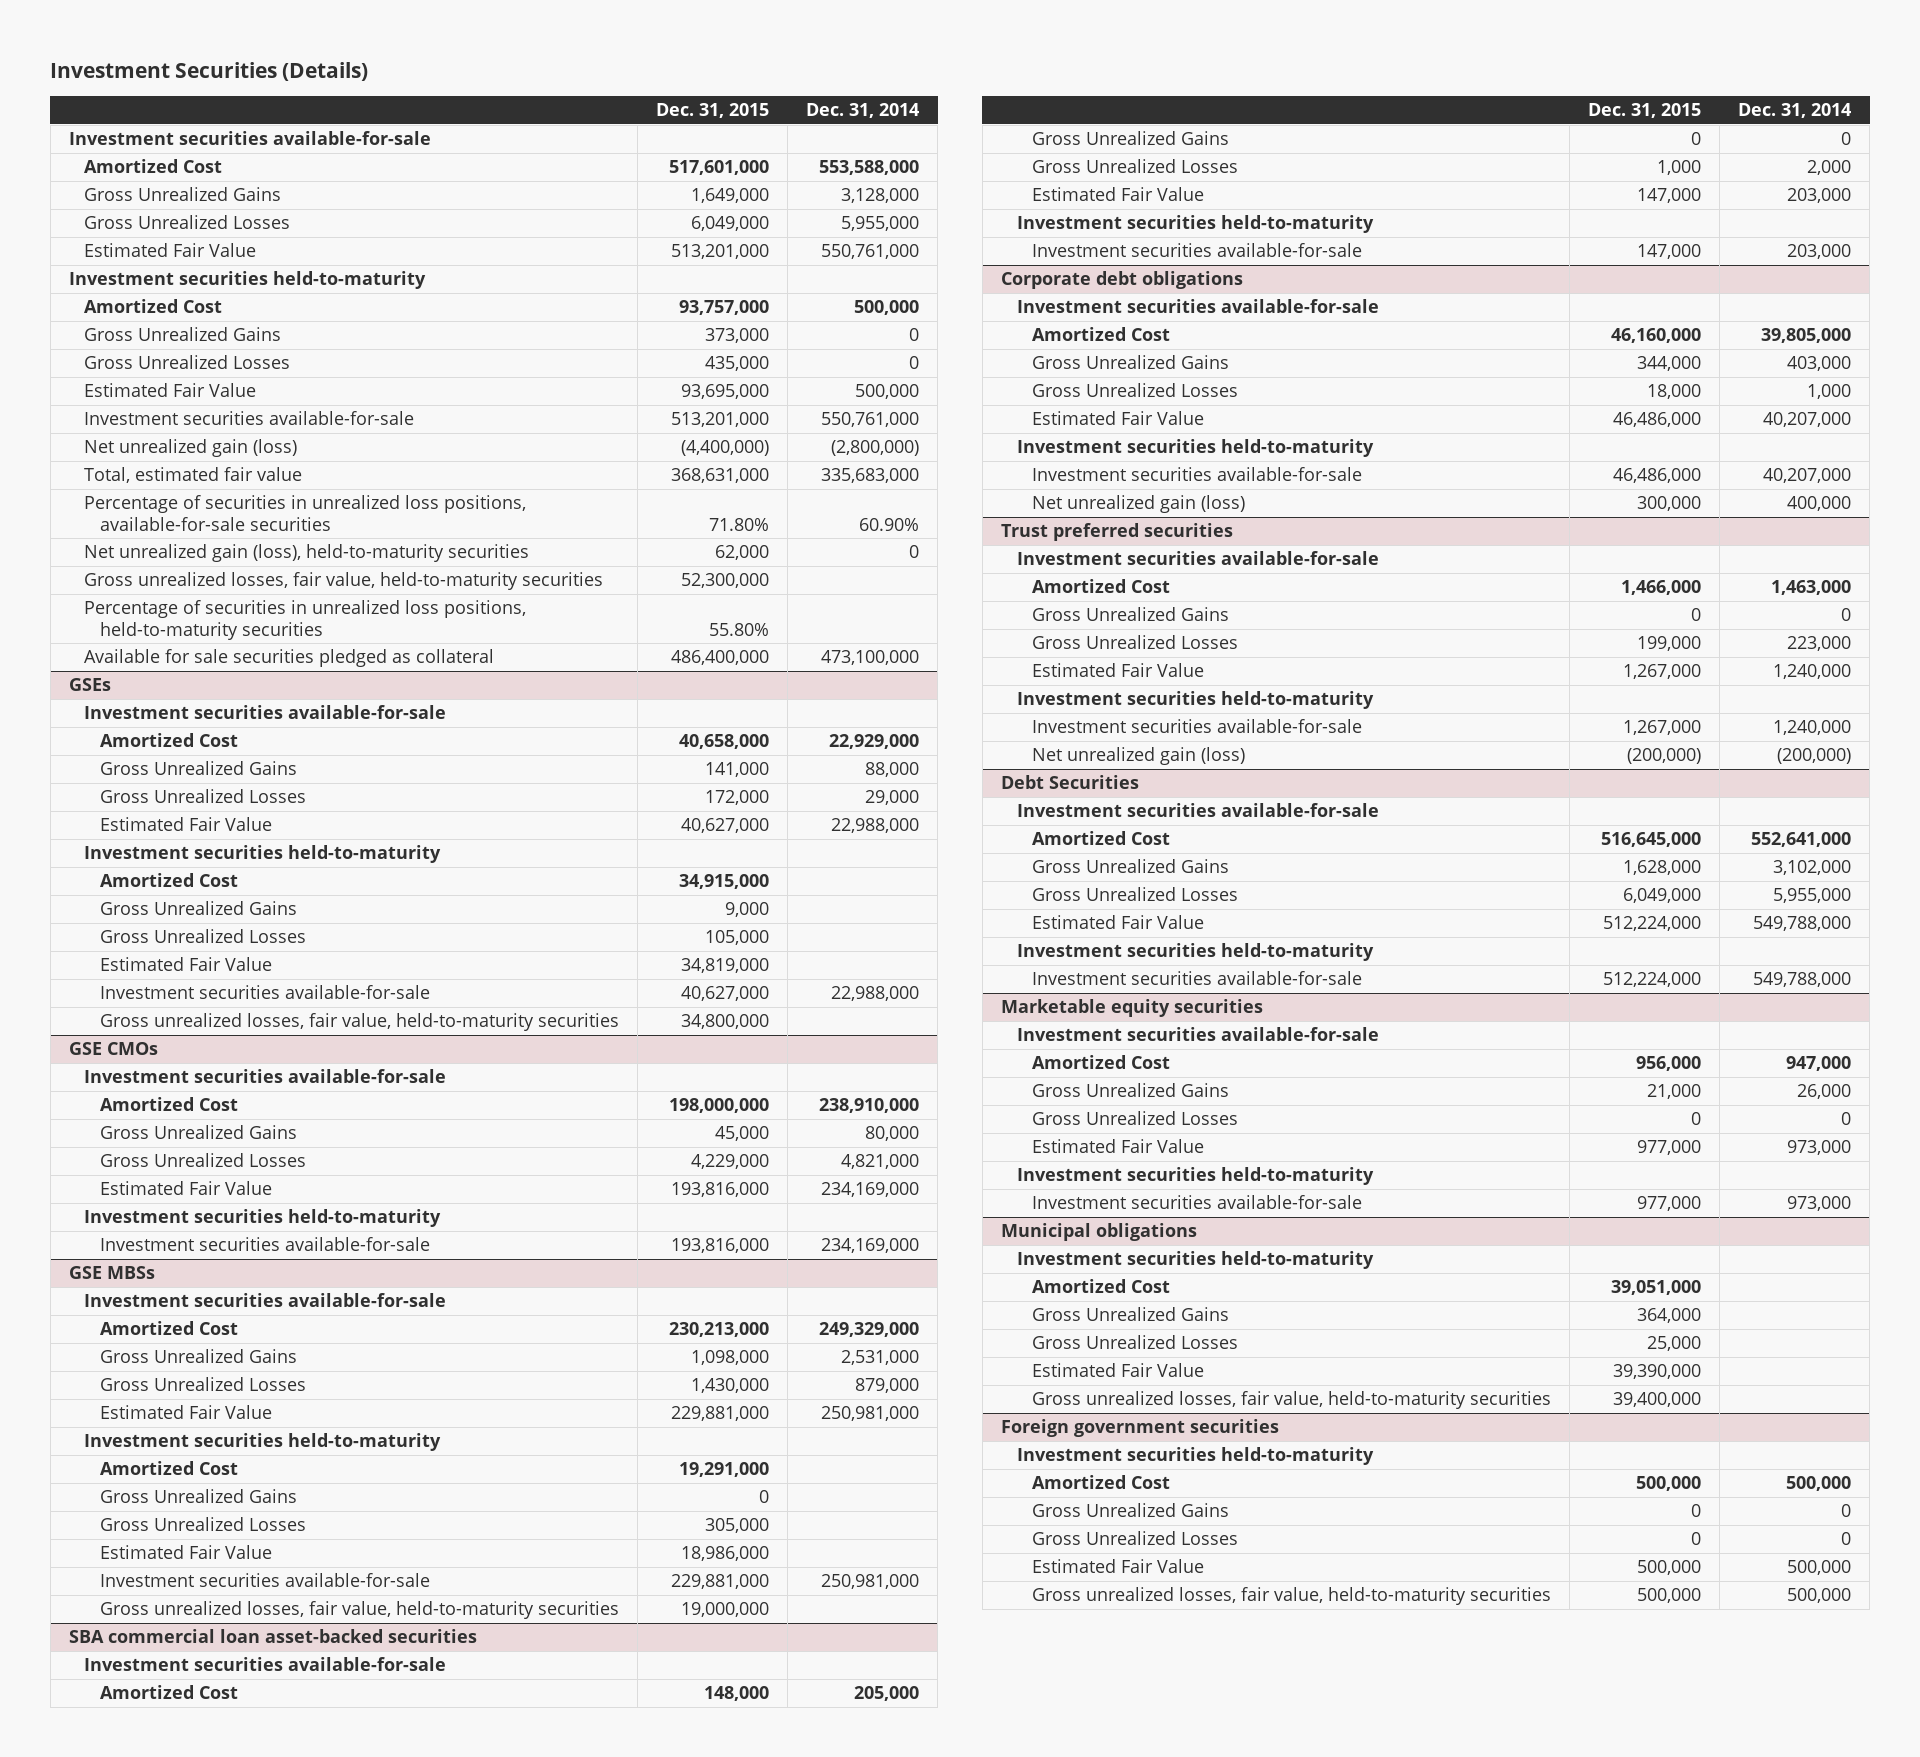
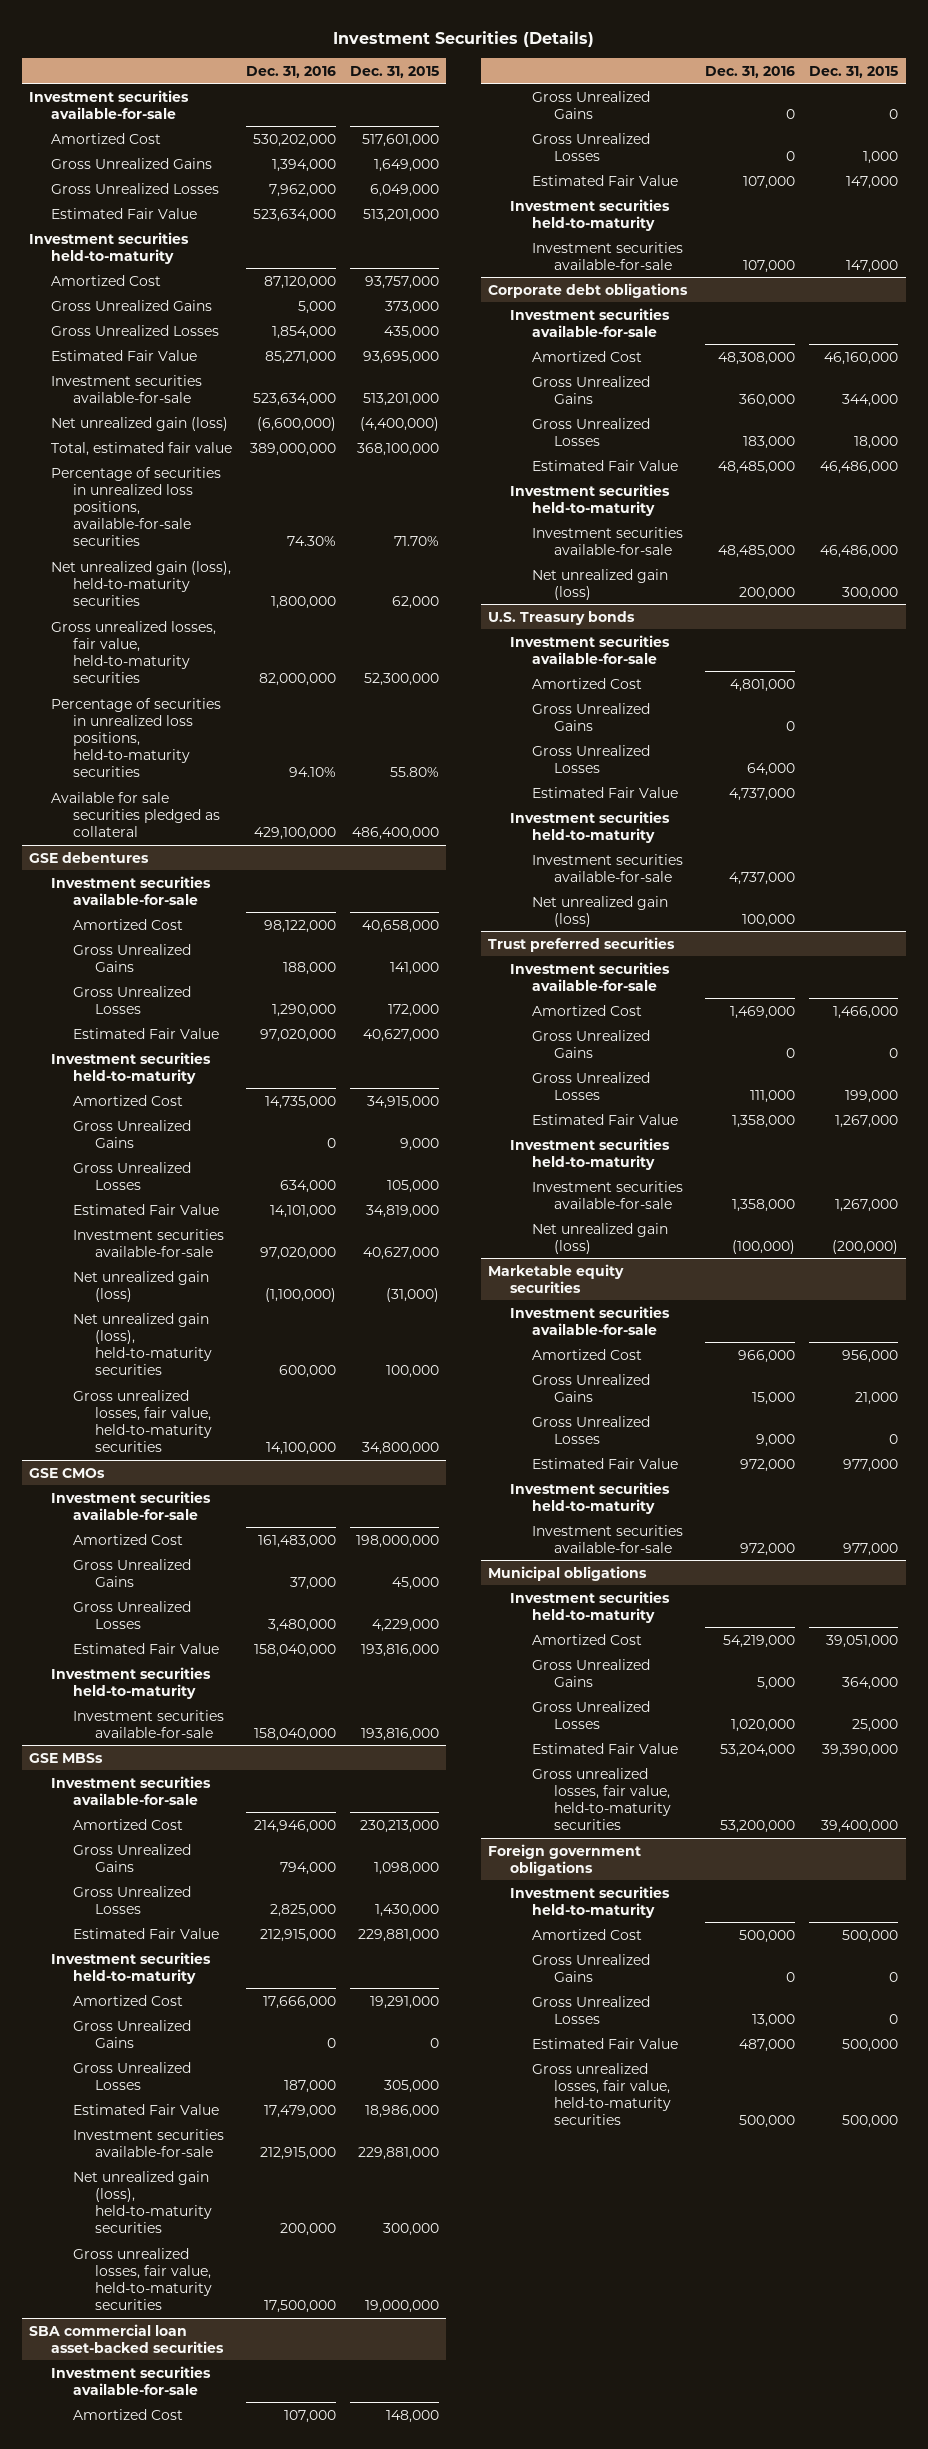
[806,103,920,119] Dec. 31, 2014 -> none
none -> [246,65,337,78] Dec. 31, 2016
[671,468,770,484] 368,631,000 -> [357,442,440,456] 368,100,000
[709,517,770,531] 71.80% -> [394,536,440,547] 71.70%
[68,678,111,692] GSEs -> [29,851,150,863] GSE debentures
none -> [72,1270,209,1302] Net unrealized gain (loss)
none -> [72,1312,212,1376] Net unrealized gain (loss), held-to-maturity securities
none -> [72,2170,212,2234] Net unrealized gain (loss), held-to-maturity securities
none -> [488,610,636,625] U.S. Treasury bonds
none -> [510,634,671,664] Investment securities available-for-sale
none -> [531,677,642,689] Amortized Cost
none -> [531,702,650,731] Gross Unrealized Gains
none -> [531,744,650,773] Gross Unrealized Losses
none -> [531,786,678,798] Estimated Fair Value
none -> [510,810,671,843] Investment securities held-to-maturity
none -> [531,853,683,882] Investment securities available-for-sale
none -> [531,895,668,927] Net unrealized gain (loss)
[1000,775,1139,790] Debt Securities -> none
[1016,803,1379,818] Investment securities available-for-sale -> none
[1032,831,1171,846] Amortized Cost -> none
[1032,859,1230,874] Gross Unrealized Gains -> none
[1032,887,1239,902] Gross Unrealized Losses -> none
[1032,915,1205,930] Estimated Fair Value -> none
[1016,943,1374,962] Investment securities held-to-maturity -> none
[1032,971,1363,986] Investment securities available-for-sale -> none
[1000,1419,1279,1438] Foreign government securities -> [488,1843,642,1876] Foreign government obligations

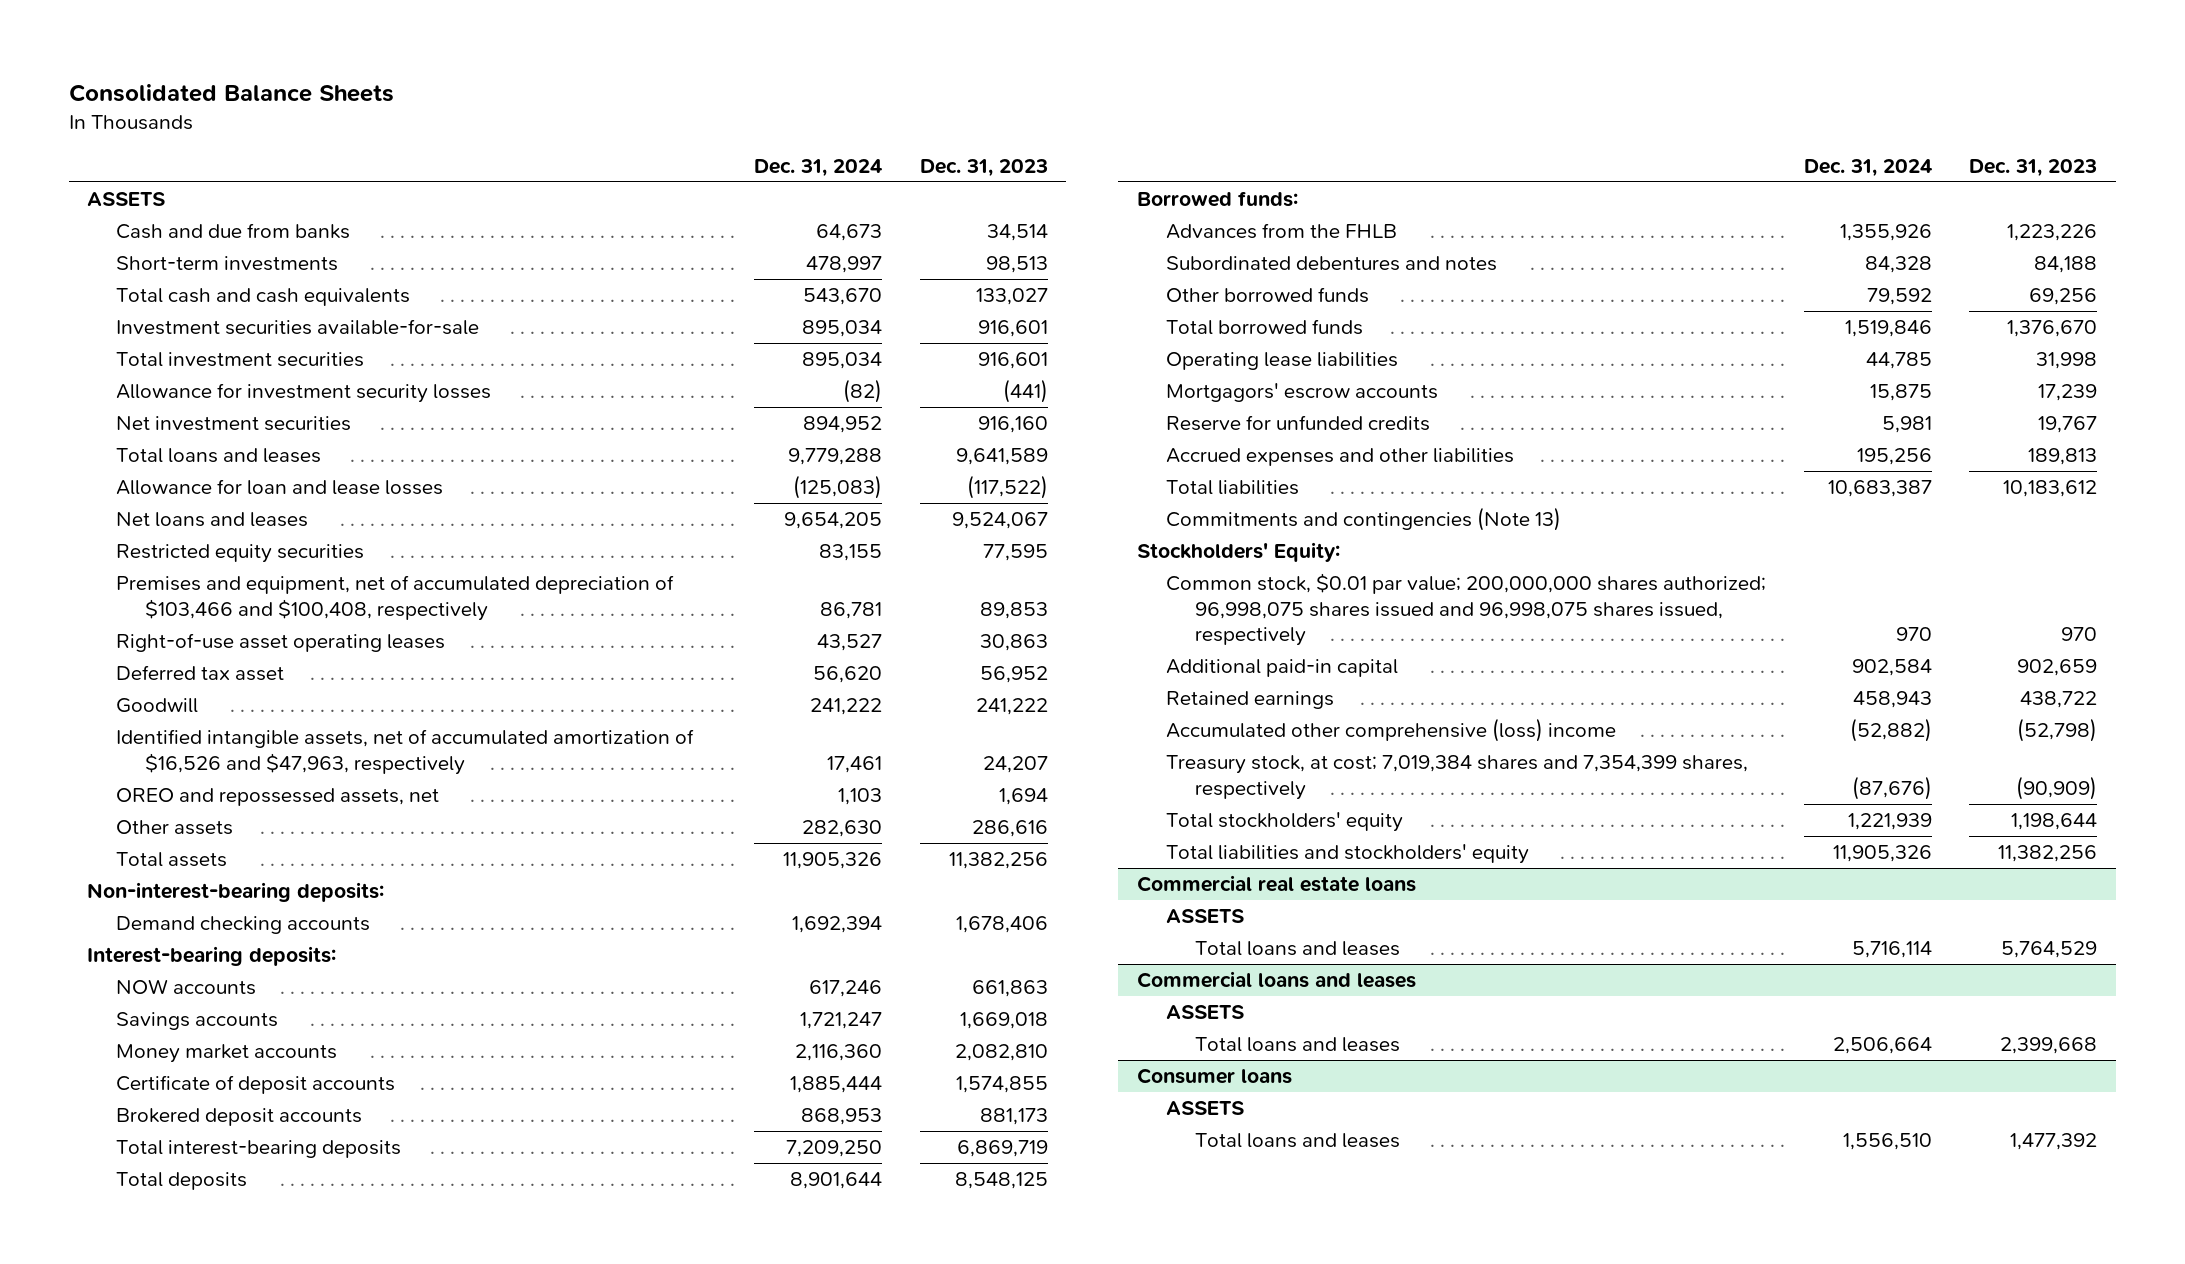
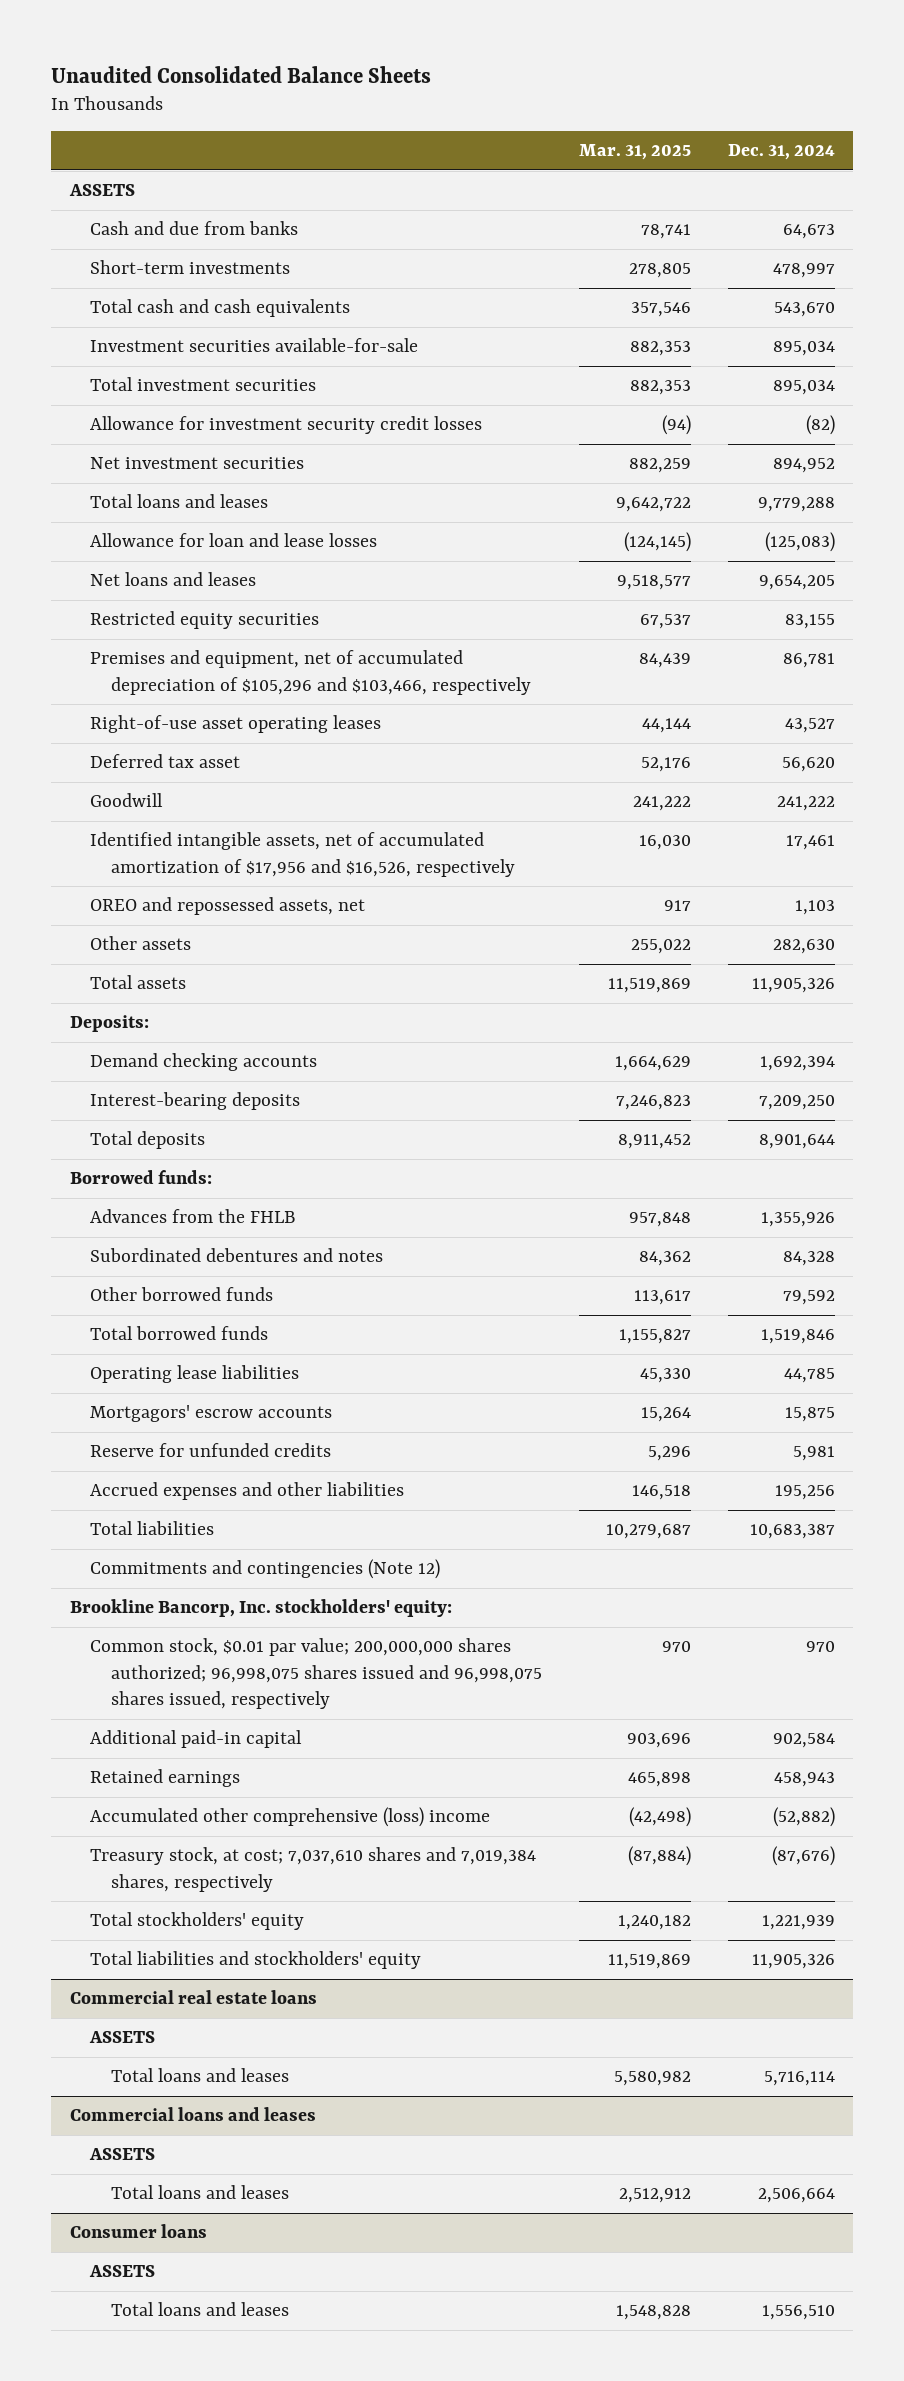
[68,83,394,102] Consolidated Balance Sheets -> [51,65,432,83] Unaudited Consolidated Balance Sheets
[919,159,1048,178] Dec. 31, 2023 -> none
none -> [579,144,692,161] Mar. 31, 2025
[116,383,492,404] Allowance for investment security losses -> [90,416,483,435] Allowance for investment security credit losses
[116,575,675,621] Premises and equipment, net of accumulated depreciation of $103,466 and $100,408, respectively -> [90,650,532,695] Premises and equipment, net of accumulated depreciation of $105,296 and $103,466, respectively
[116,729,695,775] Identified intangible assets, net of accumulated amortization of $16,526 and $47,963, respectively -> [90,832,516,877] Identified intangible assets, net of accumulated amortization of $17,956 and $16,526, respectively
[87,882,385,903] Non-interest-bearing deposits: -> none
none -> [69,1015,149,1033] Deposits:
[87,946,337,967] Interest-bearing deposits: -> none
[116,979,257,996] NOW accounts -> none
[116,1012,279,1031] Savings accounts -> none
[116,1044,338,1064] Money market accounts -> none
[116,1075,396,1095] Certificate of deposit accounts -> none
[116,1108,363,1127] Brokered deposit accounts -> none
[116,1140,402,1159] Total interest-bearing deposits -> [90,1092,301,1111] Interest-bearing deposits
[1137,542,1341,563] Stockholders' Equity: -> none
[1166,507,1562,532] Commitments and contingencies (Note 13) -> [90,1559,441,1580] Commitments and contingencies (Note 12)
none -> [69,1599,452,1618] Brookline Bancorp, Inc. stockholders' equity:
[1166,755,1749,800] Treasury stock, at cost; 7,019,384 shares and 7,354,399 shares, respectively -> [90,1847,537,1892] Treasury stock, at cost; 7,037,610 shares and 7,019,384 shares, respectively

